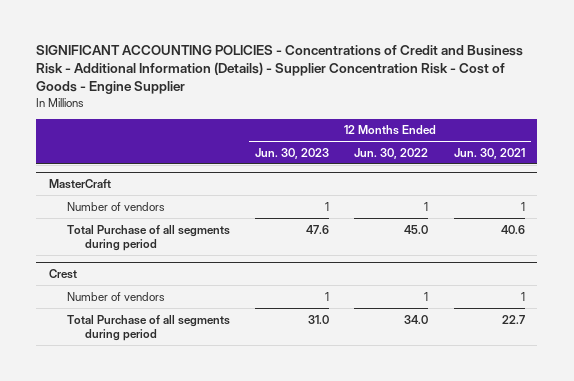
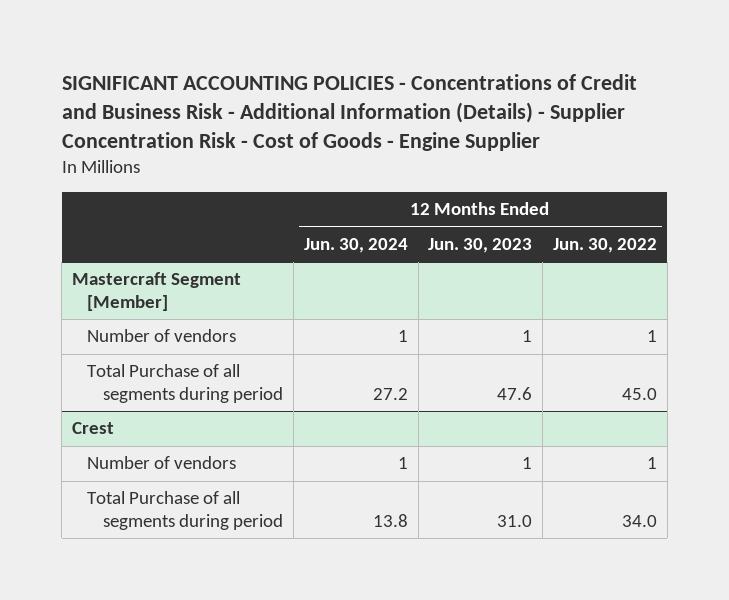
[453,147,525,159] Jun. 30, 2021 -> none
none -> [303,238,408,254] Jun. 30, 2024
[48,179,111,190] MasterCraft -> [71,272,241,311] Mastercraft Segment [Member]

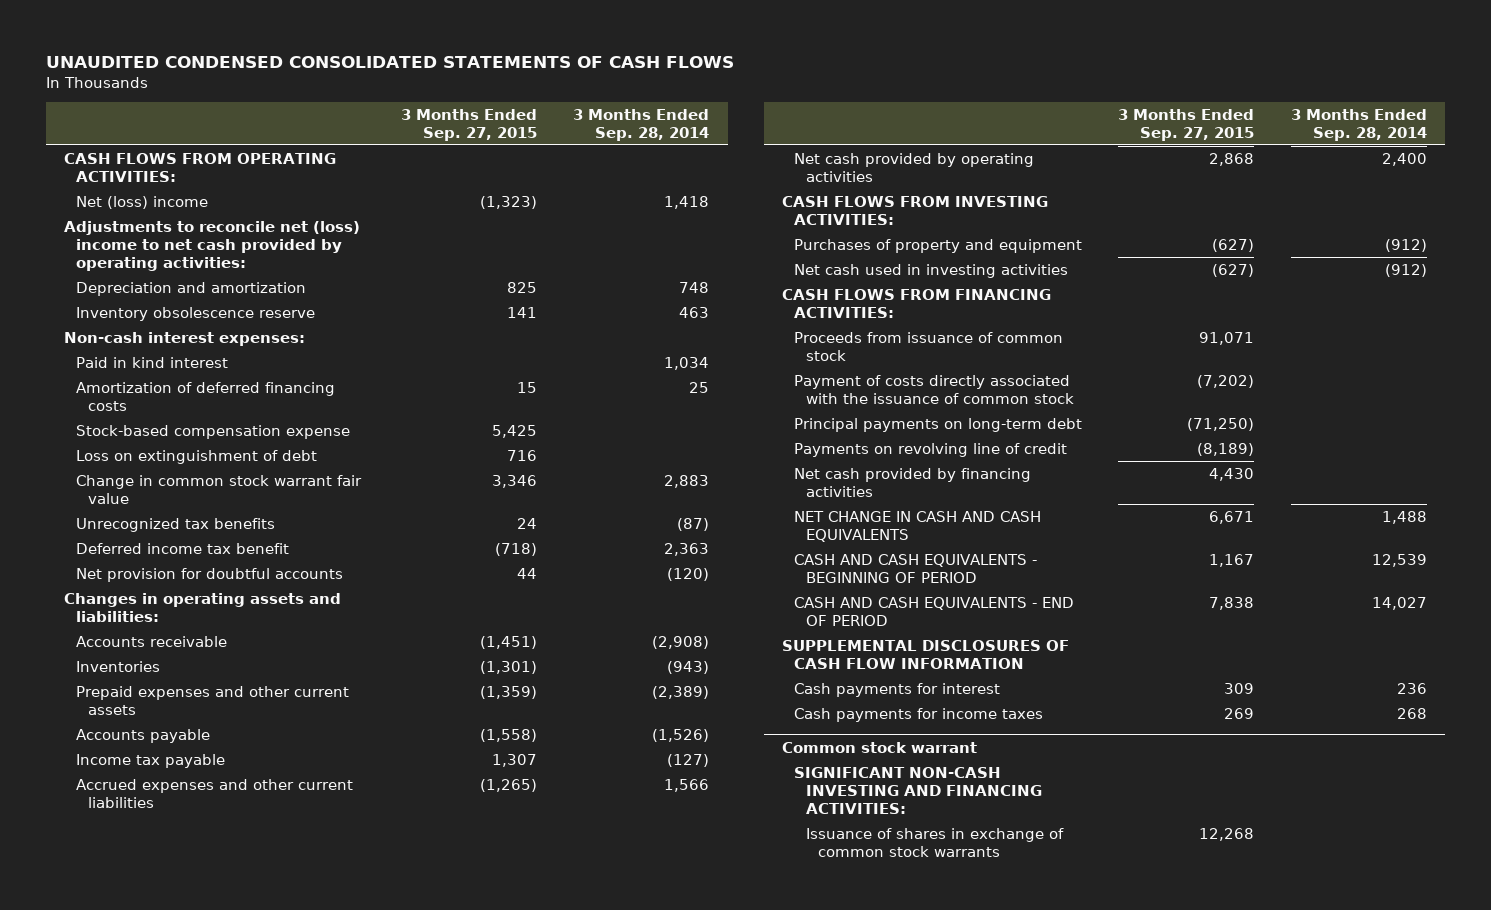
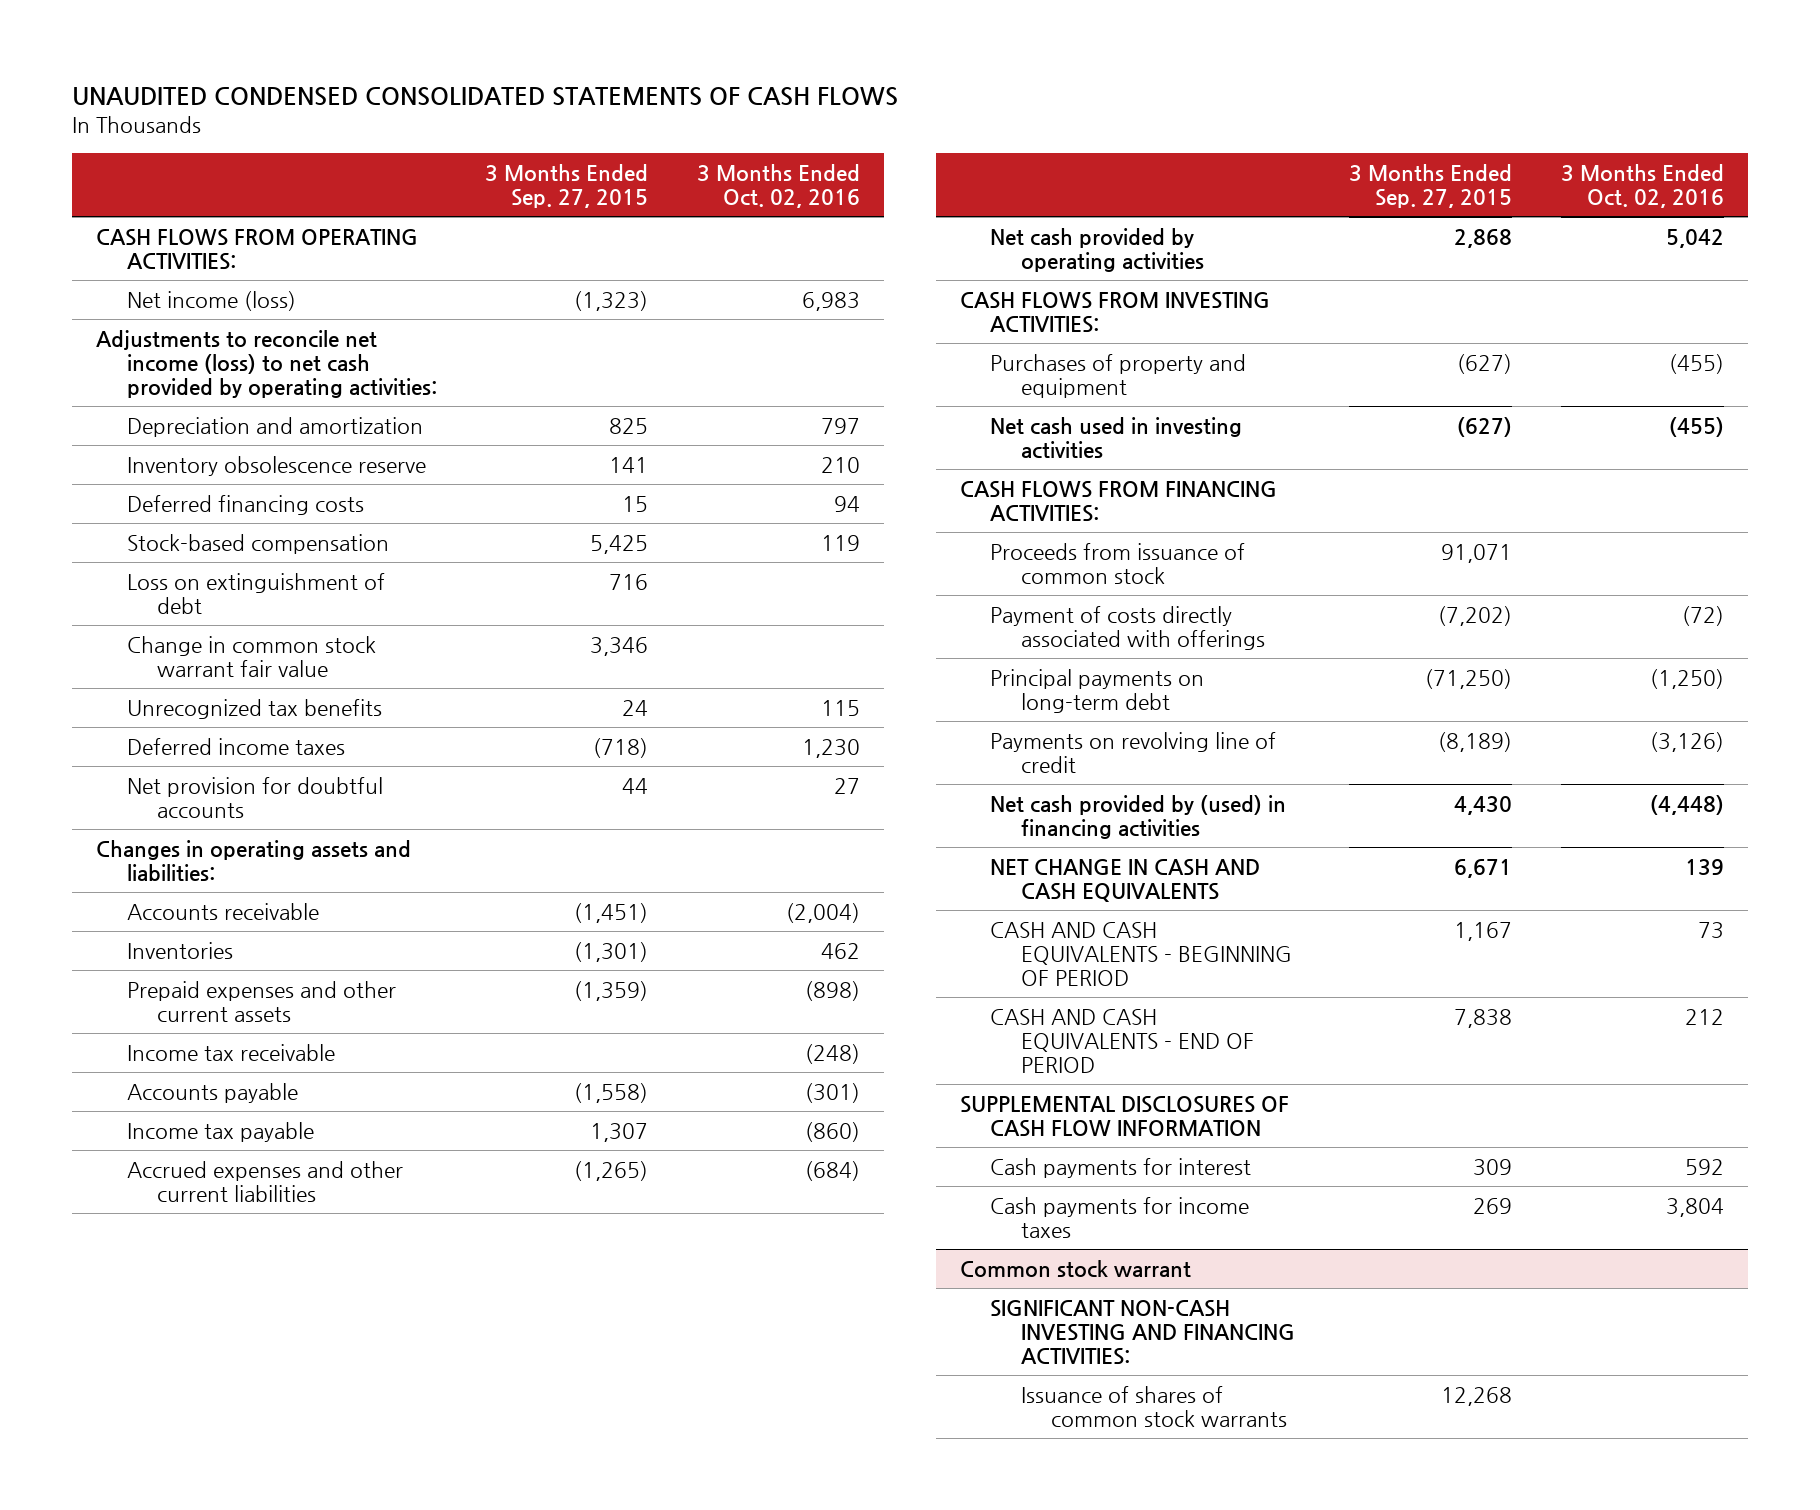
[573,108,710,141] 3 Months Ended Sep. 28, 2014 -> none
none -> [696,163,860,208] 3 Months Ended Oct. 02, 2016
[76,195,209,209] Net (loss) income -> [126,290,296,311] Net income (loss)
[64,220,361,271] Adjustments to reconcile net (loss) income to net cash provided by operating activities: -> [96,329,437,398] Adjustments to reconcile net income (loss) to net cash provided by operating activities:
[64,331,306,346] Non-cash interest expenses: -> none
[76,356,229,368] Paid in kind interest -> none
[76,381,336,411] Amortization of deferred financing costs -> [126,494,364,515] Deferred financing costs
[76,424,351,439] Stock-based compensation expense -> [126,533,389,554] Stock-based compensation
[76,542,290,554] Deferred income tax benefit -> [126,737,345,755] Deferred income taxes
none -> [126,1043,335,1061] Income tax receivable
[793,374,1074,404] Payment of costs directly associated with the issuance of common stock -> [990,605,1265,650] Payment of costs directly associated with offerings
[793,467,1031,497] Net cash provided by financing activities -> [990,794,1287,839] Net cash provided by (used) in financing activities
[805,827,1064,857] Issuance of shares in exchange of common stock warrants -> [1020,1385,1288,1427] Issuance of shares of common stock warrants

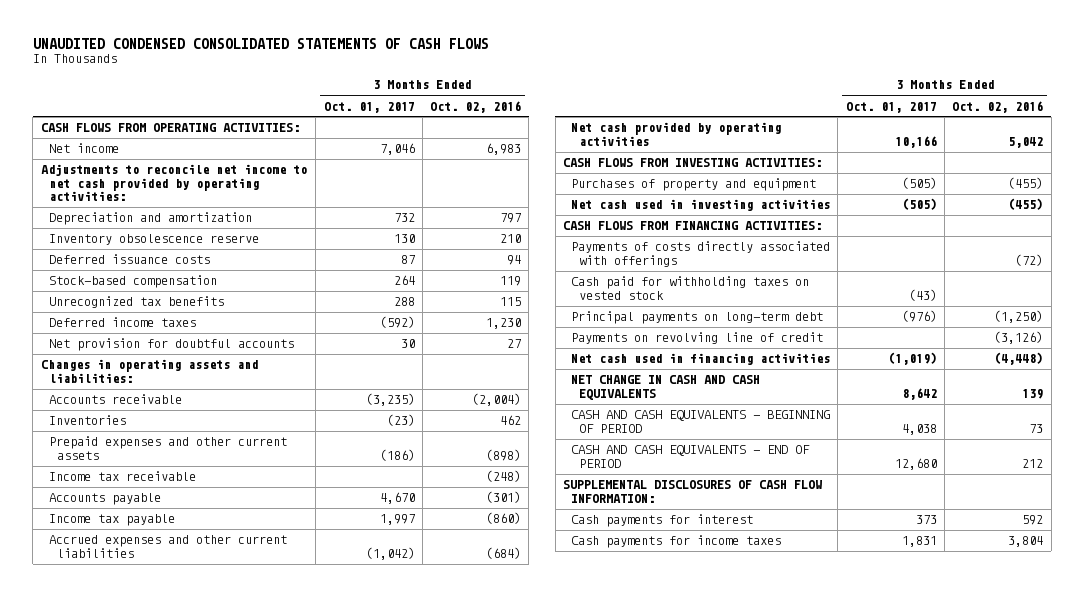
[485,163,649,208] 3 Months Ended Sep. 27, 2015 -> none
none -> [323,101,415,113] Oct. 01, 2017
[126,290,296,311] Net income (loss) -> [48,143,119,154] Net income
[96,329,437,398] Adjustments to reconcile net income (loss) to net cash provided by operating activities: -> [40,164,307,202] Adjustments to reconcile net income to net cash provided by operating activities:
[126,494,364,515] Deferred financing costs -> [48,254,210,265] Deferred issuance costs
[126,572,385,614] Loss on extinguishment of debt -> none
[126,635,376,677] Change in common stock warrant fair value -> none
[990,542,1246,584] Proceeds from issuance of common stock -> none
[990,605,1265,650] Payment of costs directly associated with offerings -> [571,241,831,267] Payments of costs directly associated with offerings
none -> [571,276,810,300] Cash paid for withholding taxes on vested stock
[990,794,1287,839] Net cash provided by (used) in financing activities -> [571,353,831,366] Net cash used in financing activities
[960,1095,1290,1137] SUPPLEMENTAL DISCLOSURES OF CASH FLOW INFORMATION -> [562,480,822,503] SUPPLEMENTAL DISCLOSURES OF CASH FLOW INFORMATION:
[960,1259,1192,1278] Common stock warrant -> none
[990,1299,1295,1365] SIGNIFICANT NON-CASH INVESTING AND FINANCING ACTIVITIES: -> none
[1020,1385,1288,1427] Issuance of shares of common stock warrants -> none

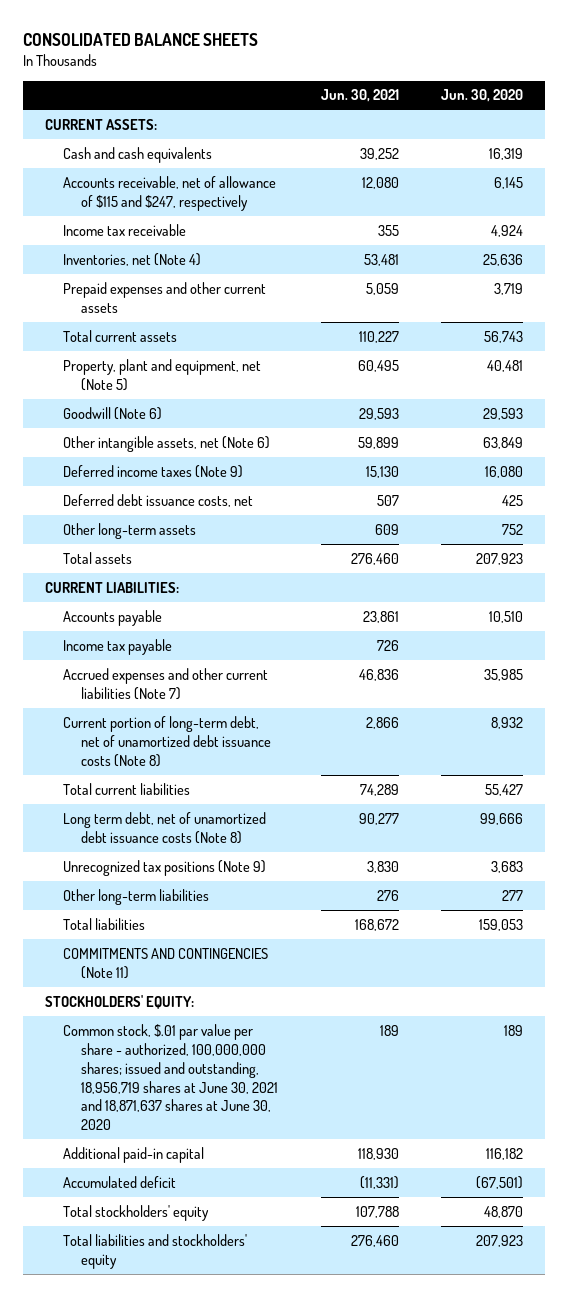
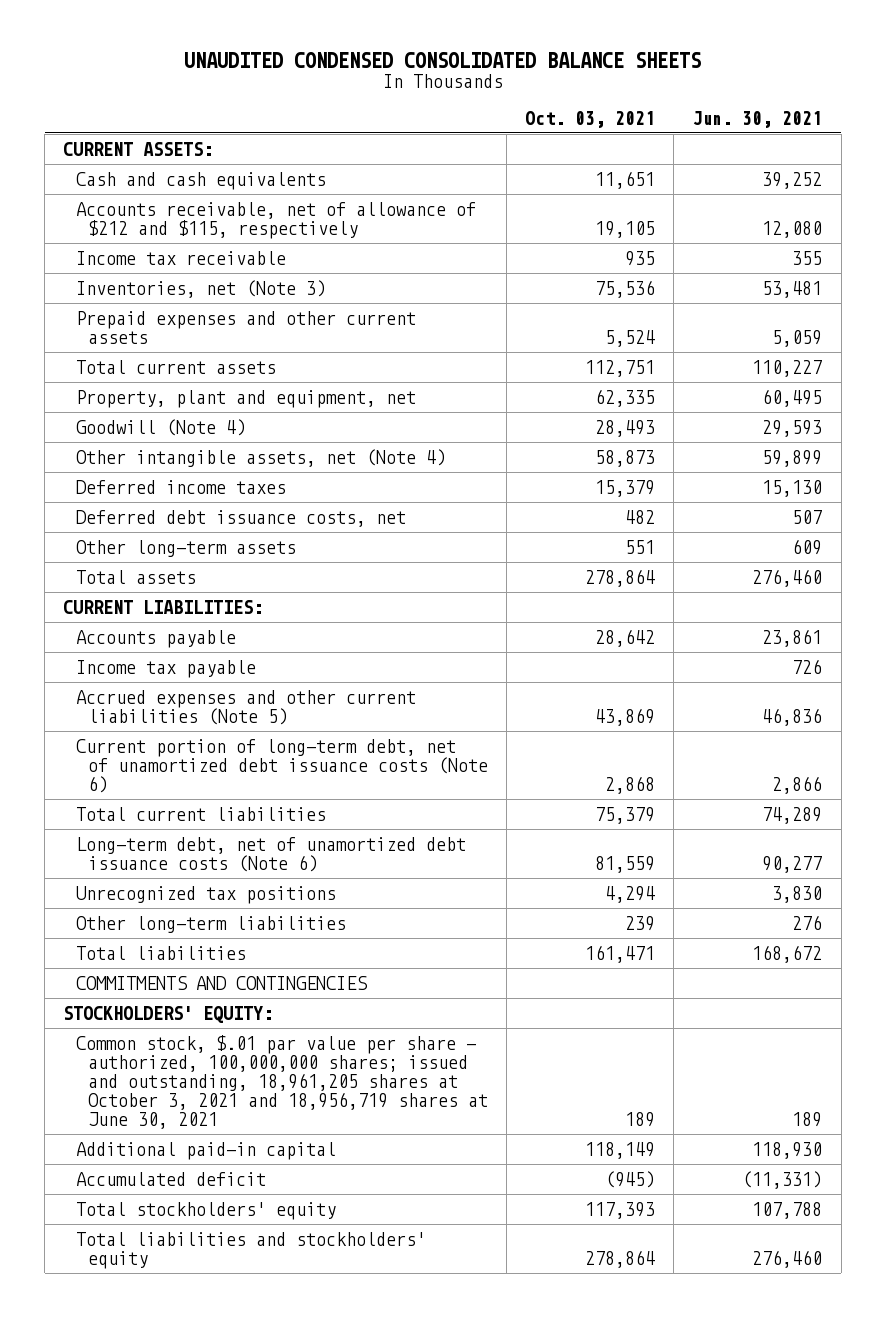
[23,33,259,47] CONSOLIDATED BALANCE SHEETS -> [183,51,701,68] UNAUDITED CONDENSED CONSOLIDATED BALANCE SHEETS
[441,89,524,103] Jun. 30, 2020 -> none
none -> [525,110,656,128] Oct. 03, 2021
[62,175,276,211] Accounts receivable, net of allowance of $115 and $247, respectively -> [75,201,476,239] Accounts receivable, net of allowance of $212 and $115, respectively
[62,252,201,266] Inventories, net (Note 4) -> [75,279,326,298] Inventories, net (Note 3)
[62,358,261,391] Property, plant and equipment, net (Note 5) -> [75,389,416,408] Property, plant and equipment, net
[62,406,162,420] Goodwill (Note 6) -> [75,418,246,436] Goodwill (Note 4)
[62,435,270,452] Other intangible assets, net (Note 6) -> [75,448,446,467] Other intangible assets, net (Note 4)
[62,464,243,478] Deferred income taxes (Note 9) -> [75,479,286,494] Deferred income taxes
[62,667,268,700] Accrued expenses and other current liabilities (Note 7) -> [75,689,416,725] Accrued expenses and other current liabilities (Note 5)
[62,715,271,767] Current portion of long-term debt, net of unamortized debt issuance costs (Note 8) -> [75,738,489,794] Current portion of long-term debt, net of unamortized debt issuance costs (Note 6)
[62,811,266,844] Long term debt, net of unamortized debt issuance costs (Note 8) -> [75,836,466,872] Long-term debt, net of unamortized debt issuance costs (Note 6)
[62,859,266,876] Unrecognized tax positions (Note 9) -> [75,885,336,904] Unrecognized tax positions
[62,947,268,979] COMMITMENTS AND CONTINGENCIES (Note 11) -> [75,975,368,990] COMMITMENTS AND CONTINGENCIES
[62,1023,278,1131] Common stock, $.01 par value per share - authorized, 100,000,000 shares; issued and outstanding, 18,956,719 shares at June 30, 2021 and 18,871,637 shares at June 30, 2020 -> [75,1034,489,1130] Common stock, $.01 par value per share - authorized, 100,000,000 shares; issued and outstanding, 18,961,205 shares at October 3, 2021 and 18,956,719 shares at June 30, 2021

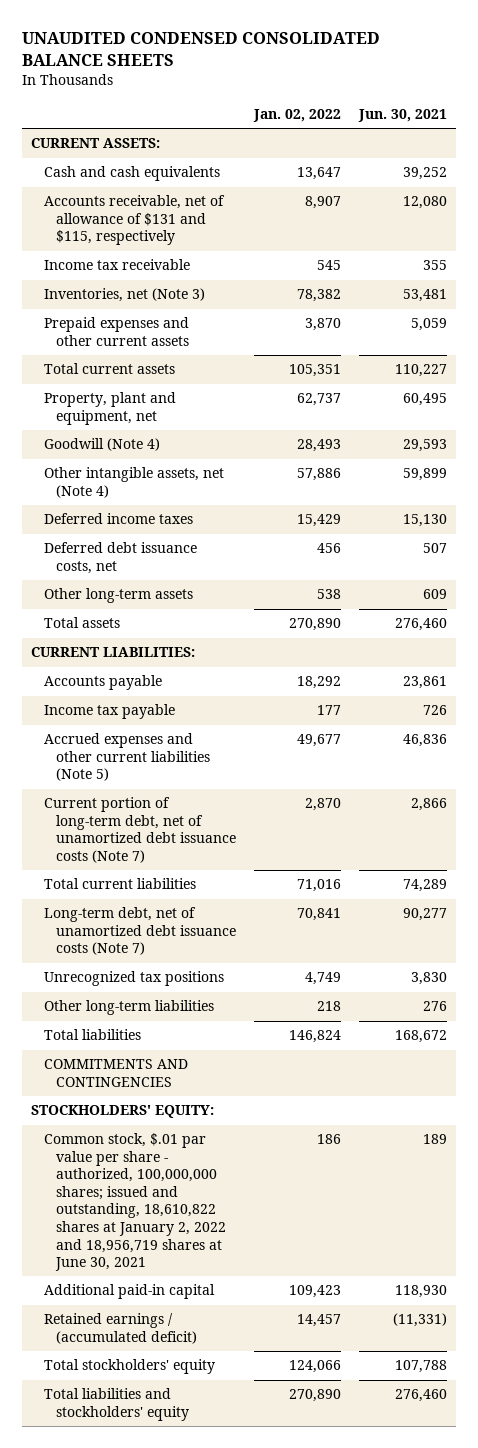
[525,110,656,128] Oct. 03, 2021 -> none
none -> [252,109,341,123] Jan. 02, 2022
[75,201,476,239] Accounts receivable, net of allowance of $212 and $115, respectively -> [43,195,225,246] Accounts receivable, net of allowance of $131 and $115, respectively
[75,738,489,794] Current portion of long-term debt, net of unamortized debt issuance costs (Note 6) -> [43,797,236,863] Current portion of long-term debt, net of unamortized debt issuance costs (Note 7)
[75,836,466,872] Long-term debt, net of unamortized debt issuance costs (Note 6) -> [43,907,236,956] Long-term debt, net of unamortized debt issuance costs (Note 7)
[75,1034,489,1130] Common stock, $.01 par value per share - authorized, 100,000,000 shares; issued and outstanding, 18,961,205 shares at October 3, 2021 and 18,956,719 shares at June 30, 2021 -> [43,1133,226,1272] Common stock, $.01 par value per share - authorized, 100,000,000 shares; issued and outstanding, 18,610,822 shares at January 2, 2022 and 18,956,719 shares at June 30, 2021
[75,1171,266,1186] Accumulated deficit -> [43,1313,197,1344] Retained earnings / (accumulated deficit)

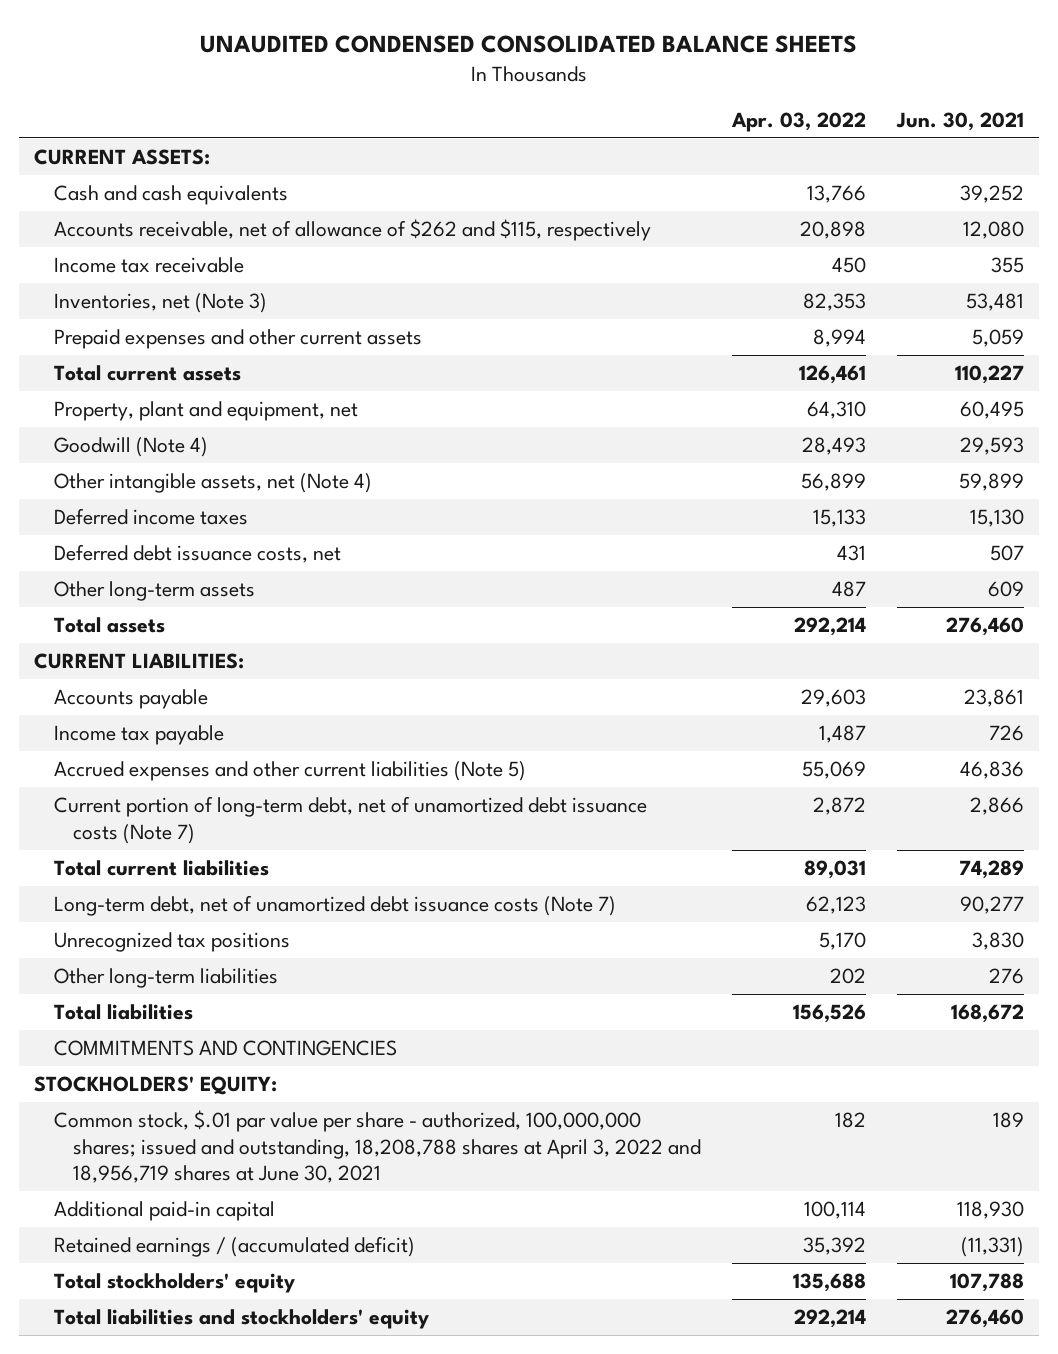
[252,109,341,123] Jan. 02, 2022 -> none
none -> [731,111,867,132] Apr. 03, 2022
[43,195,225,246] Accounts receivable, net of allowance of $131 and $115, respectively -> [53,219,651,242] Accounts receivable, net of allowance of $262 and $115, respectively
[43,1133,226,1272] Common stock, $.01 par value per share - authorized, 100,000,000 shares; issued and outstanding, 18,610,822 shares at January 2, 2022 and 18,956,719 shares at June 30, 2021 -> [53,1110,702,1184] Common stock, $.01 par value per share - authorized, 100,000,000 shares; issued and outstanding, 18,208,788 shares at April 3, 2022 and 18,956,719 shares at June 30, 2021

